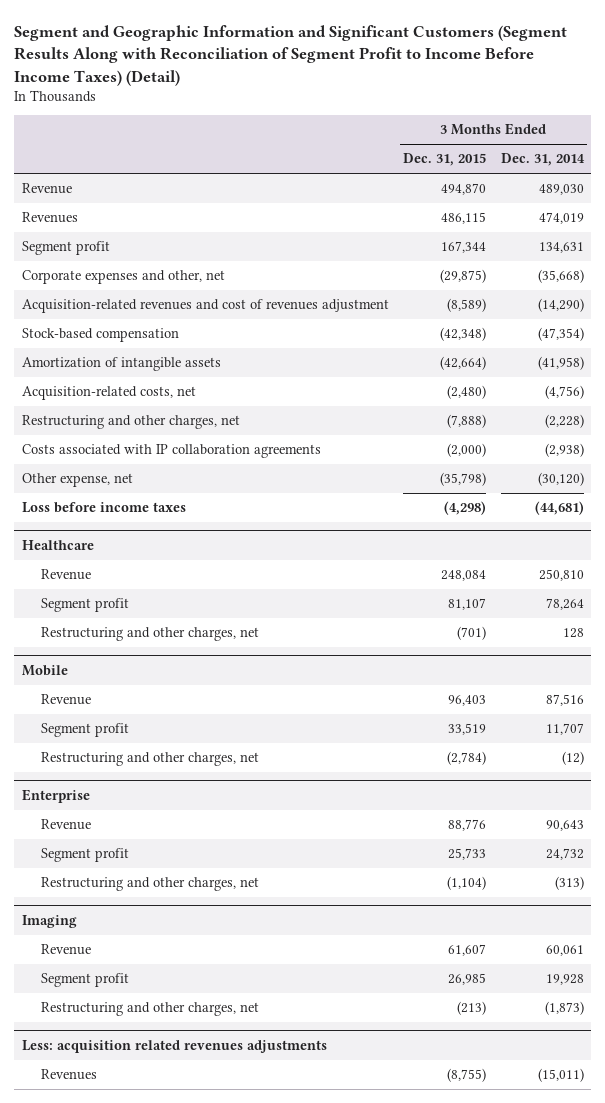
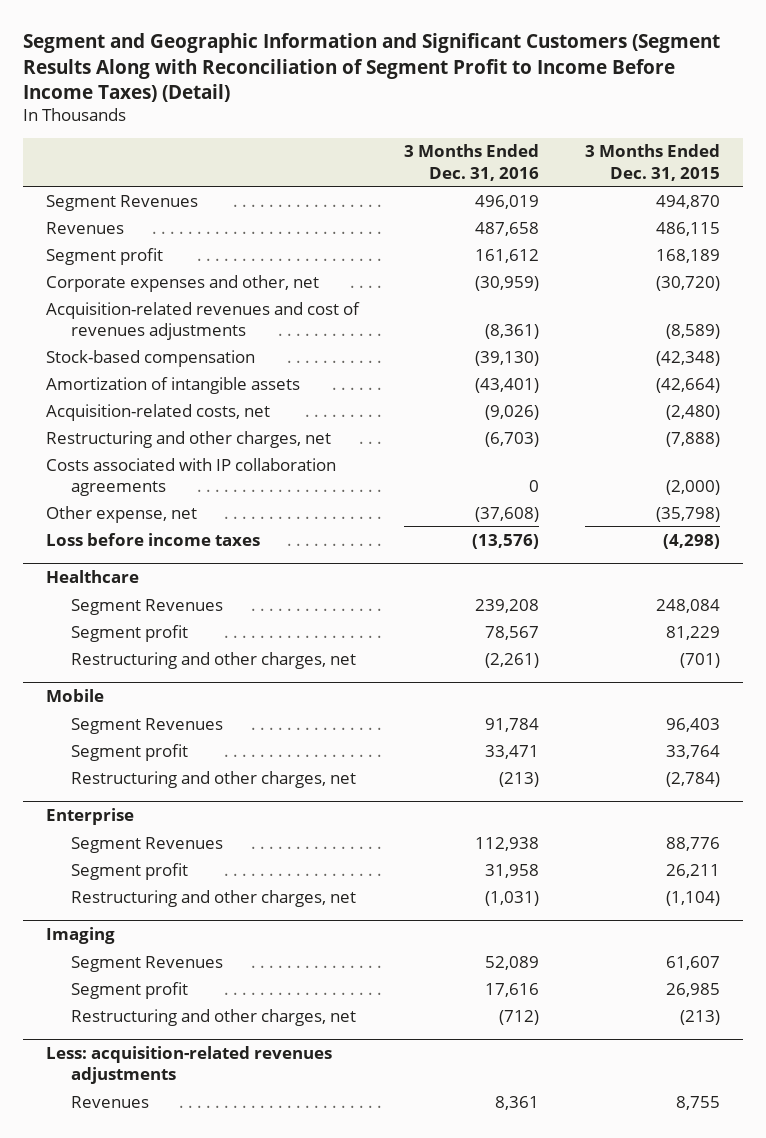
[500,153,585,167] Dec. 31, 2014 -> none
none -> [404,144,540,181] 3 Months Ended Dec. 31, 2016
[21,183,72,195] Revenue -> [45,194,198,211] Segment Revenues
[441,241,487,254] 167,344 -> [656,248,721,263] 168,189
[440,269,487,284] (29,875) -> [656,275,721,291] (30,720)
[21,299,389,314] Acquisition-related revenues and cost of revenues adjustment -> [45,301,360,340] Acquisition-related revenues and cost of revenues adjustments
[40,569,91,581] Revenue -> [70,598,223,615] Segment Revenues
[448,598,487,611] 81,107 -> [666,625,721,640] 81,229
[40,694,91,706] Revenue -> [70,717,223,734] Segment Revenues
[448,723,487,736] 33,519 -> [666,744,721,759] 33,764
[40,819,91,831] Revenue -> [70,836,223,853] Segment Revenues
[448,848,487,861] 25,733 -> [666,863,721,878] 26,211
[40,944,91,956] Revenue -> [70,955,223,972] Segment Revenues
[21,1039,327,1053] Less: acquisition related revenues adjustments -> [45,1046,332,1085] Less: acquisition-related revenues adjustments
[447,1068,487,1083] (8,755) -> [676,1095,721,1110] 8,755

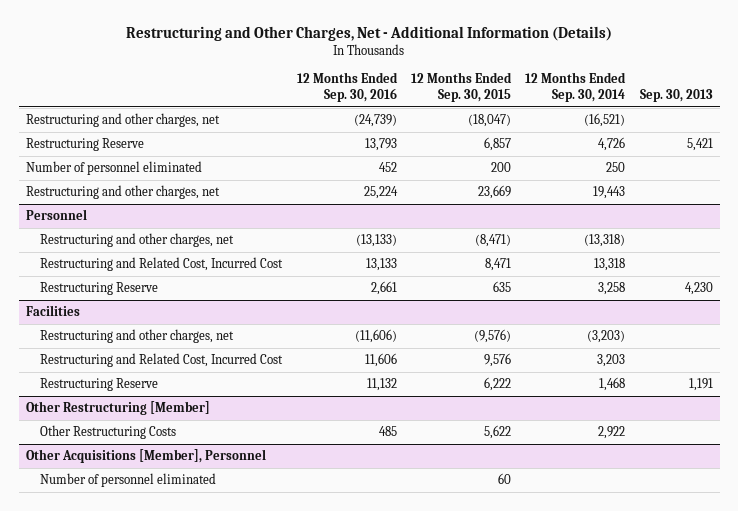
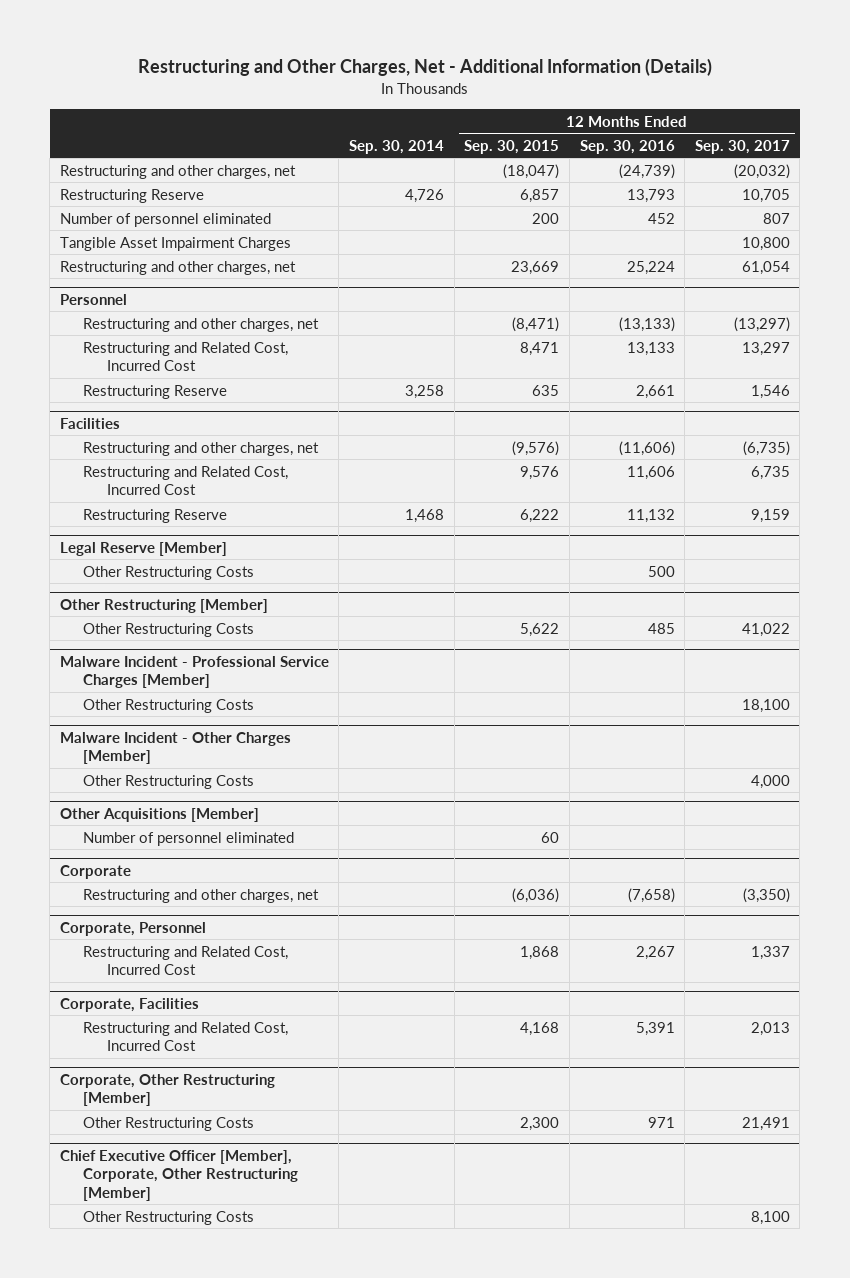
[525,72,627,103] 12 Months Ended Sep. 30, 2014 -> none
[639,89,713,103] Sep. 30, 2013 -> none
none -> [349,139,445,154] Sep. 30, 2014
none -> [694,139,790,154] Sep. 30, 2017
none -> [59,236,291,251] Tangible Asset Impairment Charges
none -> [59,541,227,556] Legal Reserve [Member]
none -> [83,565,255,580] Other Restructuring Costs
none -> [59,655,329,689] Malware Incident - Professional Service Charges [Member]
none -> [83,698,255,713] Other Restructuring Costs
none -> [59,731,291,765] Malware Incident - Other Charges [Member]
none -> [83,774,255,789] Other Restructuring Costs
[25,449,266,464] Other Acquisitions [Member], Personnel -> [59,807,259,822] Other Acquisitions [Member]
none -> [59,864,131,879] Corporate
none -> [83,888,320,903] Restructuring and other charges, net
none -> [59,921,206,936] Corporate, Personnel
none -> [83,945,289,975] Restructuring and Related Cost, Incurred Cost
none -> [59,997,199,1012] Corporate, Facilities
none -> [83,1021,289,1051] Restructuring and Related Cost, Incurred Cost
none -> [59,1073,275,1107] Corporate, Other Restructuring [Member]
none -> [83,1116,255,1131] Other Restructuring Costs
none -> [59,1149,299,1201] Chief Executive Officer [Member], Corporate, Other Restructuring [Member]
none -> [83,1210,255,1225] Other Restructuring Costs

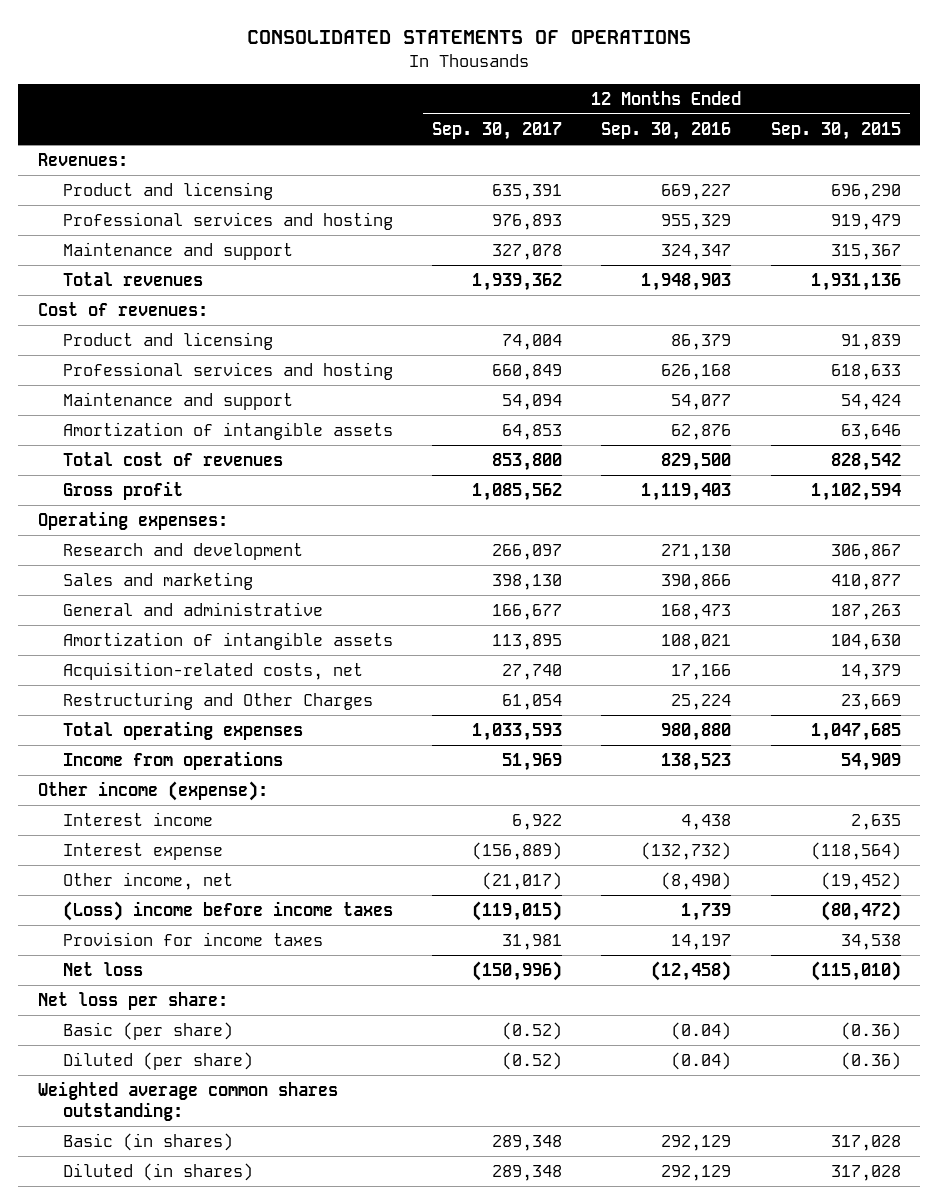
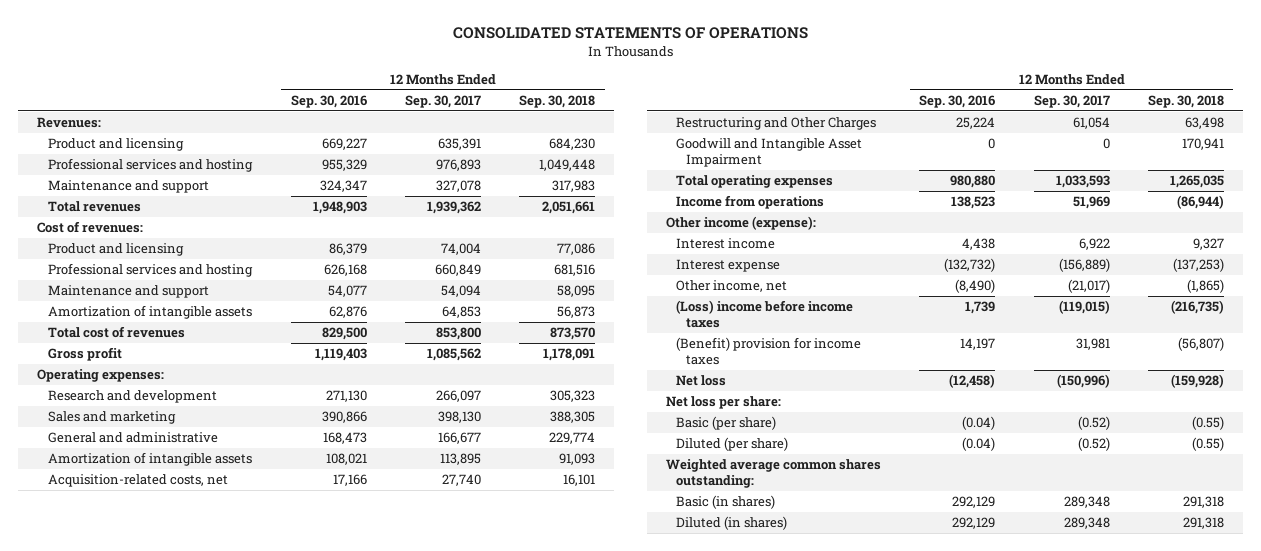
[770,121,901,140] Sep. 30, 2015 -> none
none -> [519,94,596,108] Sep. 30, 2018
none -> [676,138,863,167] Goodwill and Intangible Asset Impairment
[63,931,324,946] Provision for income taxes -> [676,337,862,365] (Benefit) provision for income taxes

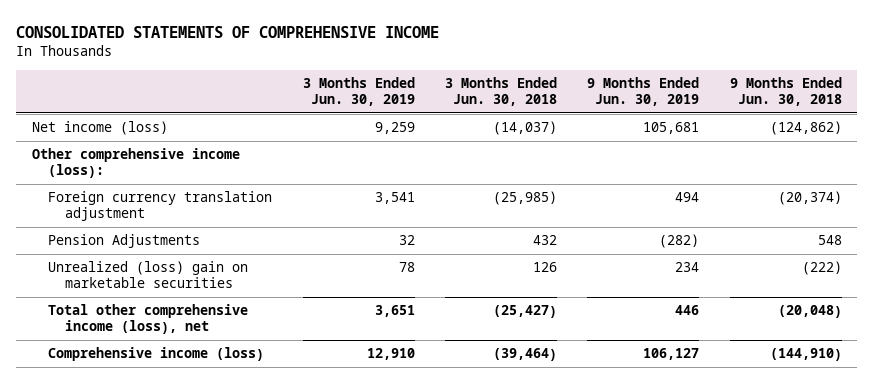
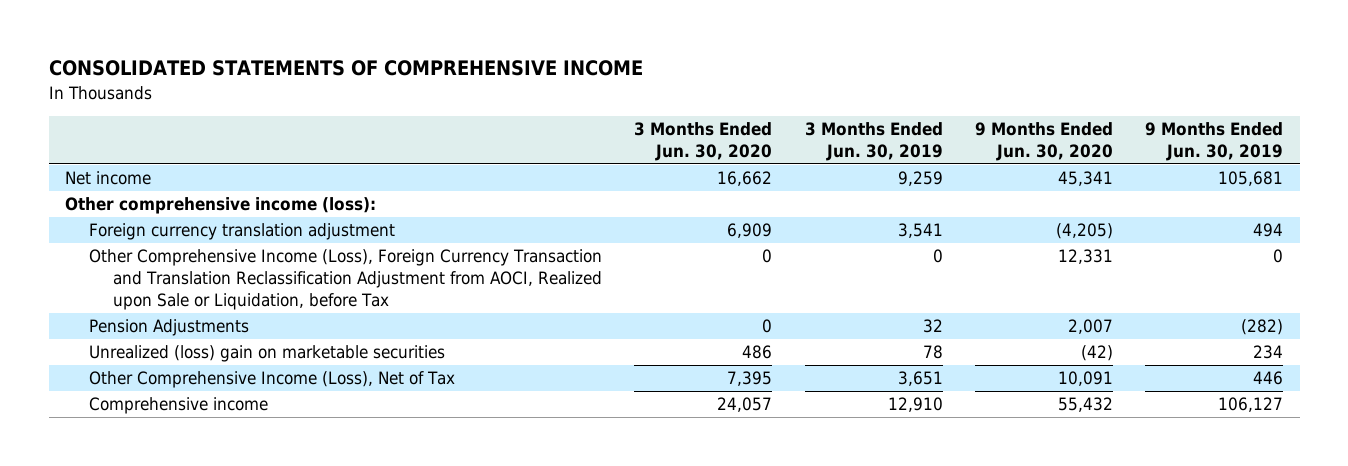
[445,77,558,107] 3 Months Ended Jun. 30, 2018 -> none
[729,77,842,107] 9 Months Ended Jun. 30, 2018 -> none
none -> [634,122,773,162] 3 Months Ended Jun. 30, 2020
none -> [975,122,1114,162] 9 Months Ended Jun. 30, 2020
[31,121,168,136] Net income (loss) -> [65,171,152,186] Net income
none -> [89,249,603,311] Other Comprehensive Income (Loss), Foreign Currency Transaction and Translation Reclassification Adjustment from AOCI, Realized upon Sale or Liquidation, before Tax
[48,304,249,335] Total other comprehensive income (loss), net -> [89,371,456,389] Other Comprehensive Income (Loss), Net of Tax
[48,347,265,362] Comprehensive income (loss) -> [89,397,269,415] Comprehensive income

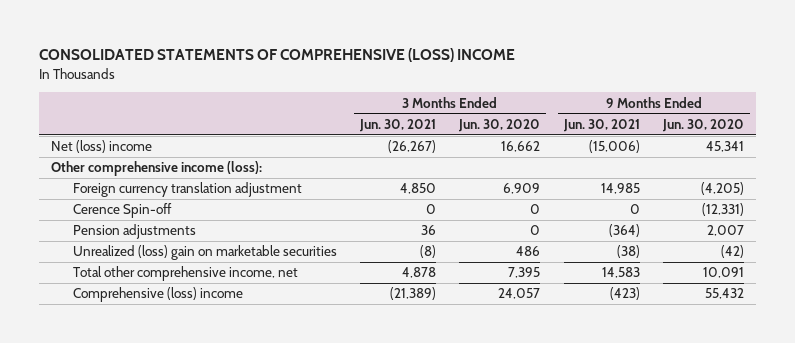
[48,60,643,77] CONSOLIDATED STATEMENTS OF COMPREHENSIVE INCOME -> [39,48,516,63] CONSOLIDATED STATEMENTS OF COMPREHENSIVE (LOSS) INCOME
[804,122,943,162] 3 Months Ended Jun. 30, 2019 -> none
[1145,122,1284,162] 9 Months Ended Jun. 30, 2019 -> none
none -> [358,118,436,132] Jun. 30, 2021
none -> [562,118,640,132] Jun. 30, 2021
[65,171,152,186] Net income -> [50,140,152,154] Net (loss) income
[89,249,603,311] Other Comprehensive Income (Loss), Foreign Currency Transaction and Translation Reclassification Adjustment from AOCI, Realized upon Sale or Liquidation, before Tax -> none
none -> [72,203,172,219] Cerence Spin-off
[89,319,250,337] Pension Adjustments -> [72,224,196,240] Pension adjustments
[89,371,456,389] Other Comprehensive Income (Loss), Net of Tax -> [72,266,298,282] Total other comprehensive income, net
[89,397,269,415] Comprehensive income -> [72,287,243,303] Comprehensive (loss) income

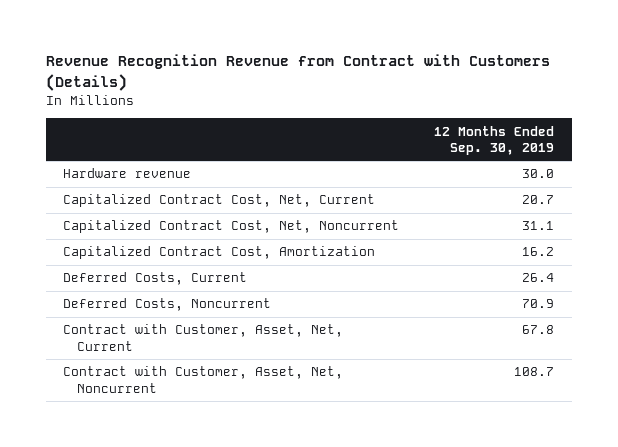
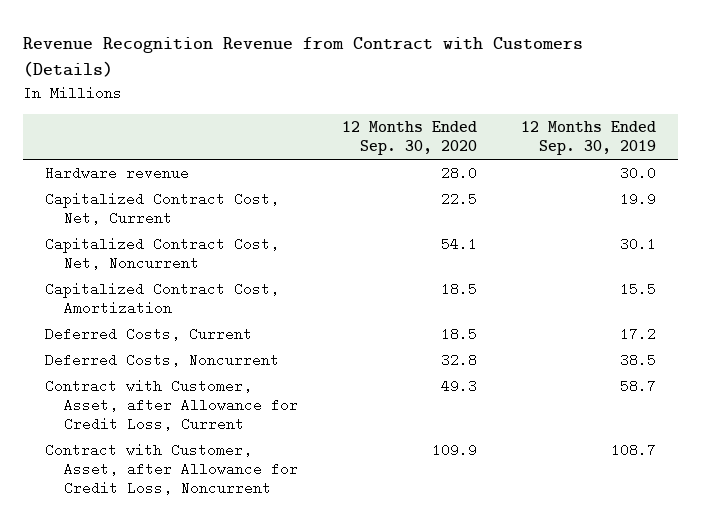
none -> [342,121,478,156] 12 Months Ended Sep. 30, 2020
[522,195,555,205] 20.7 -> [619,192,656,207] 19.9
[522,221,555,231] 31.1 -> [619,237,656,252] 30.1
[522,247,555,257] 16.2 -> [619,282,656,297] 15.5
[522,273,555,283] 26.4 -> [619,327,656,342] 17.2
[522,299,555,309] 70.9 -> [619,353,656,368] 38.5
[63,324,344,351] Contract with Customer, Asset, Net, Current -> [45,379,299,432] Contract with Customer, Asset, after Allowance for Credit Loss, Current
[522,325,555,335] 67.8 -> [619,379,656,394] 58.7
[63,366,344,393] Contract with Customer, Asset, Net, Noncurrent -> [45,443,299,496] Contract with Customer, Asset, after Allowance for Credit Loss, Noncurrent

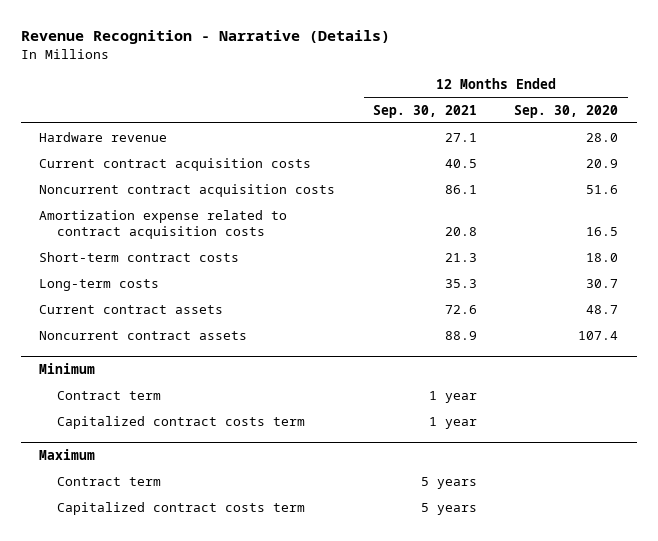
[23,37,584,78] Revenue Recognition Revenue from Contract with Customers (Details) -> [20,29,390,44] Revenue Recognition - Narrative (Details)
[520,121,656,156] 12 Months Ended Sep. 30, 2019 -> none
none -> [372,104,477,118] Sep. 30, 2021
[45,327,253,342] Deferred Costs, Current -> none
[45,192,280,226] Capitalized Contract Cost, Net, Current -> [39,157,312,171] Current contract acquisition costs
[441,192,478,207] 22.5 -> [586,158,619,168] 20.9
[45,237,280,271] Capitalized Contract Cost, Net, Noncurrent -> [39,183,336,197] Noncurrent contract acquisition costs
[441,237,478,252] 54.1 -> [586,184,619,194] 51.6
[45,282,280,316] Capitalized Contract Cost, Amortization -> [39,209,288,239] Amortization expense related to contract acquisition costs
[441,282,478,297] 18.5 -> [586,226,619,236] 16.5
none -> [39,251,240,262] Short-term contract costs
[45,353,280,368] Deferred Costs, Noncurrent -> [39,278,160,291] Long-term costs
[441,353,478,368] 32.8 -> [586,278,619,288] 30.7
[45,379,299,432] Contract with Customer, Asset, after Allowance for Credit Loss, Current -> [39,304,224,314] Current contract assets
[441,379,478,394] 49.3 -> [586,304,619,314] 48.7
[45,443,299,496] Contract with Customer, Asset, after Allowance for Credit Loss, Noncurrent -> [39,330,248,340] Noncurrent contract assets
[432,443,478,458] 109.9 -> [578,330,619,340] 107.4
none -> [39,362,96,374] Minimum
none -> [56,390,161,400] Contract term
none -> [56,415,305,429] Capitalized contract costs term
none -> [39,448,96,460] Maximum
none -> [56,476,161,486] Contract term
none -> [56,501,305,515] Capitalized contract costs term

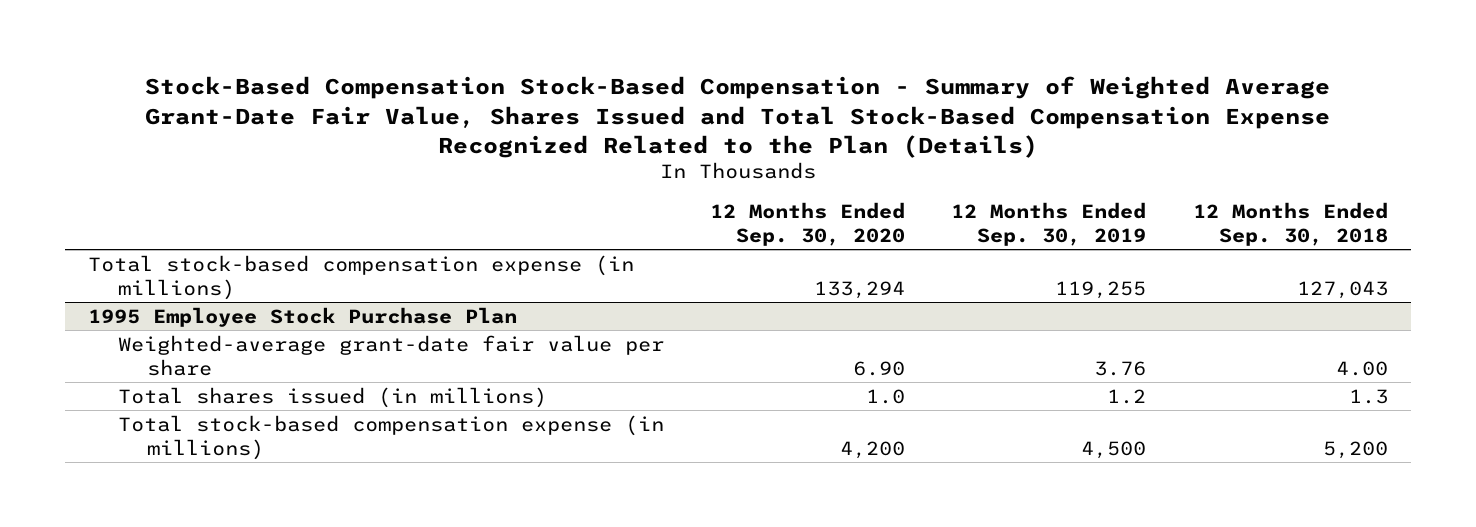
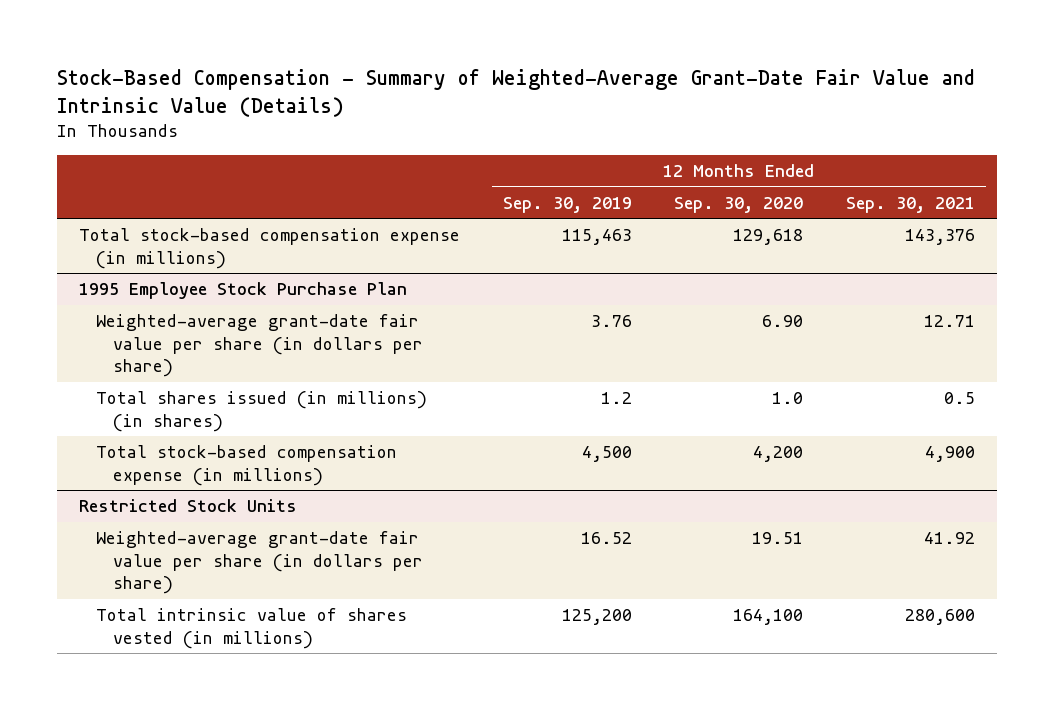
[145,76,1331,158] Stock-Based Compensation Stock-Based Compensation - Summary of Weighted Average Grant-Date Fair Value, Shares Issued and Total Stock-Based Compensation Expense Recognized Related to the Plan (Details) -> [57,68,976,117] Stock-Based Compensation - Summary of Weighted-Average Grant-Date Fair Value and Intrinsic Value (Details)
[1192,201,1388,246] 12 Months Ended Sep. 30, 2018 -> none
none -> [846,196,976,213] Sep. 30, 2021
[813,280,905,299] 133,294 -> [733,229,804,246] 129,618
[1055,280,1147,299] 119,255 -> [561,229,632,246] 115,463
[117,334,664,376] Weighted-average grant-date fair value per share -> [95,314,424,378] Weighted-average grant-date fair value per share (in dollars per share)
[117,386,547,408] Total shares issued (in millions) -> [95,391,427,432] Total shares issued (in millions) (in shares)
none -> [78,499,297,513] Restricted Stock Units
none -> [95,531,424,595] Weighted-average grant-date fair value per share (in dollars per share)
none -> [95,608,407,649] Total intrinsic value of shares vested (in millions)

